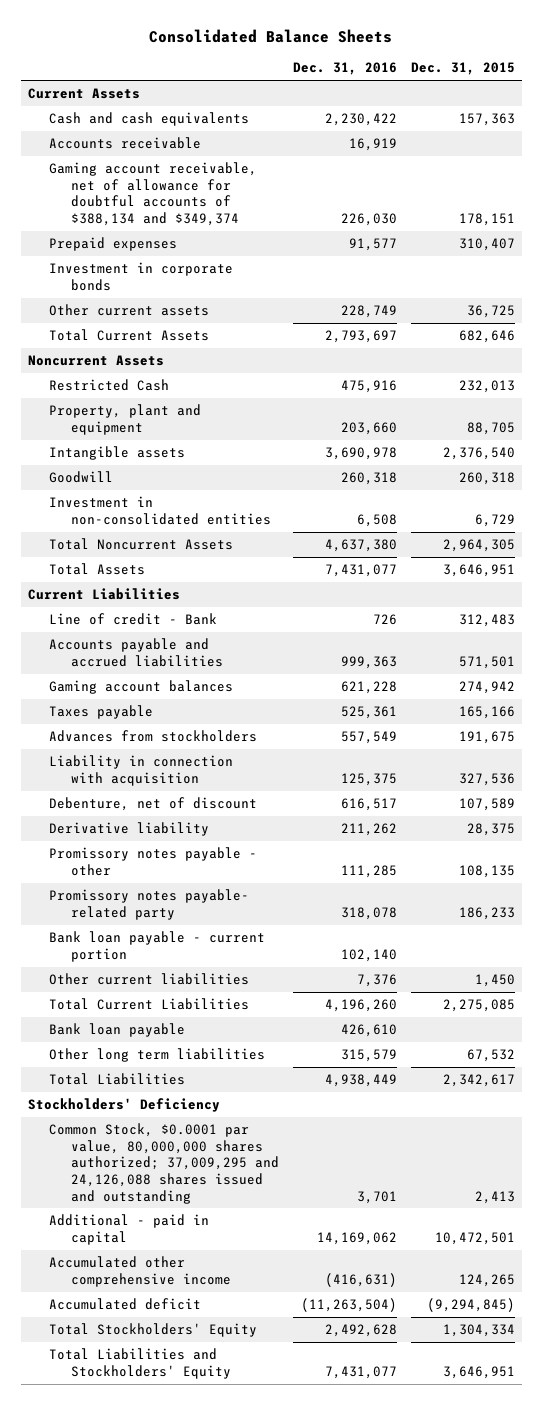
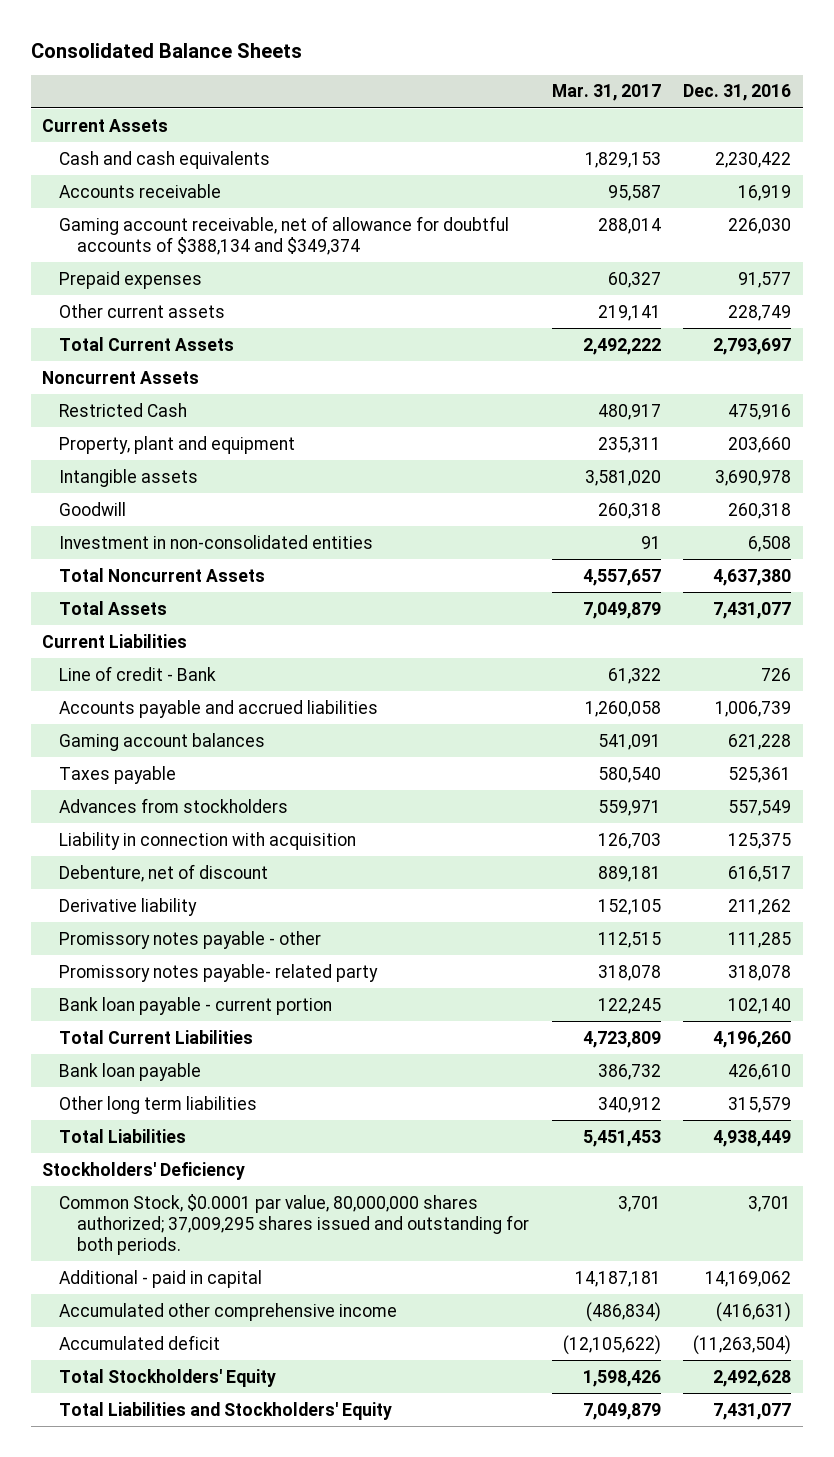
[410,62,515,76] Dec. 31, 2015 -> none
none -> [551,84,661,102] Mar. 31, 2017
[49,262,234,291] Investment in corporate bonds -> none
[340,655,397,669] 999,363 -> [715,700,792,717] 1,006,739
[49,973,250,986] Other current liabilities -> none
[49,1123,279,1204] Common Stock, $0.0001 par value, 80,000,000 shares authorized; 37,009,295 and 24,126,088 shares issued and outstanding -> [59,1193,529,1255] Common Stock, $0.0001 par value, 80,000,000 shares authorized; 37,009,295 shares issued and outstanding for both periods.

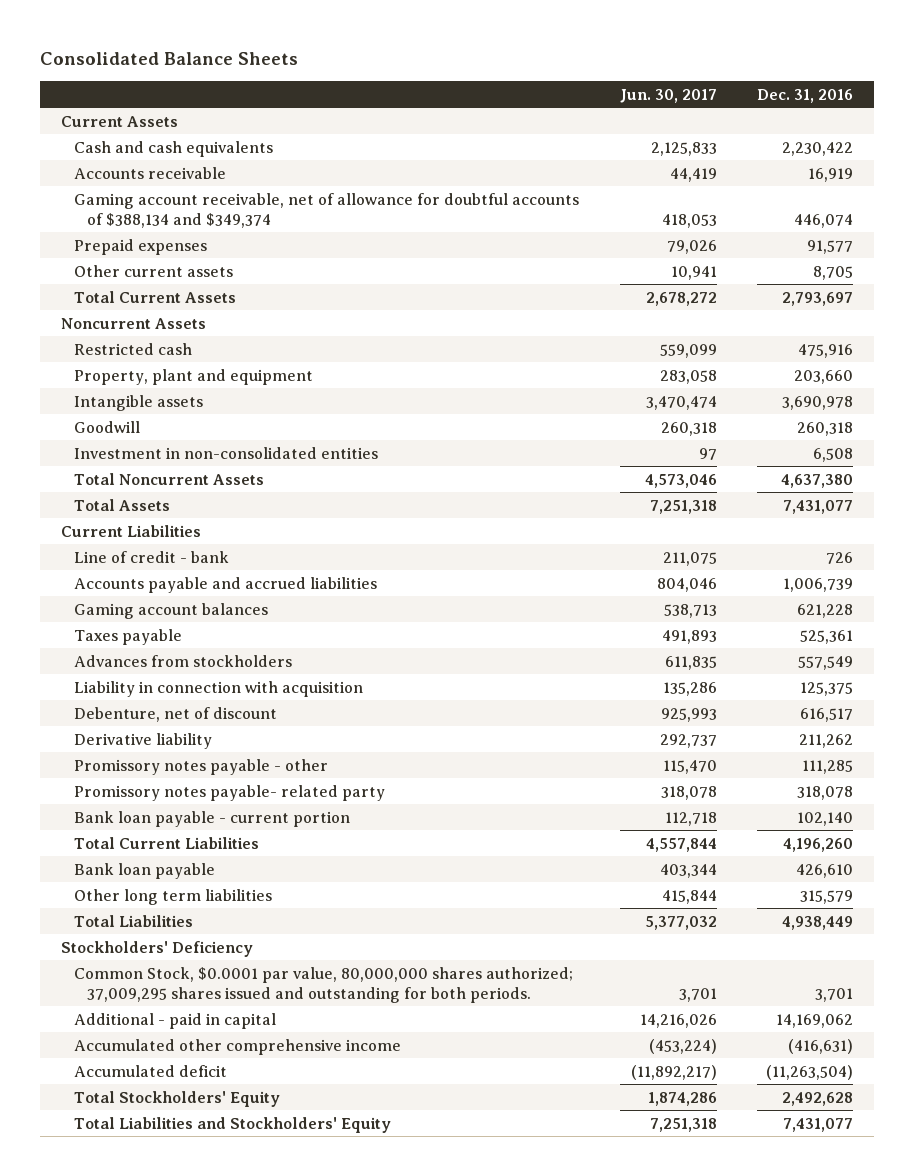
[551,84,661,102] Mar. 31, 2017 -> none
none -> [619,88,717,103] Jun. 30, 2017
[728,217,792,234] 226,030 -> [794,213,854,228] 446,074
[728,304,792,321] 228,749 -> [813,265,854,280] 8,705
[59,402,188,417] Restricted Cash -> [73,342,192,355] Restricted cash
[59,665,217,681] Line of credit - Bank -> [73,550,229,563] Line of credit - bank

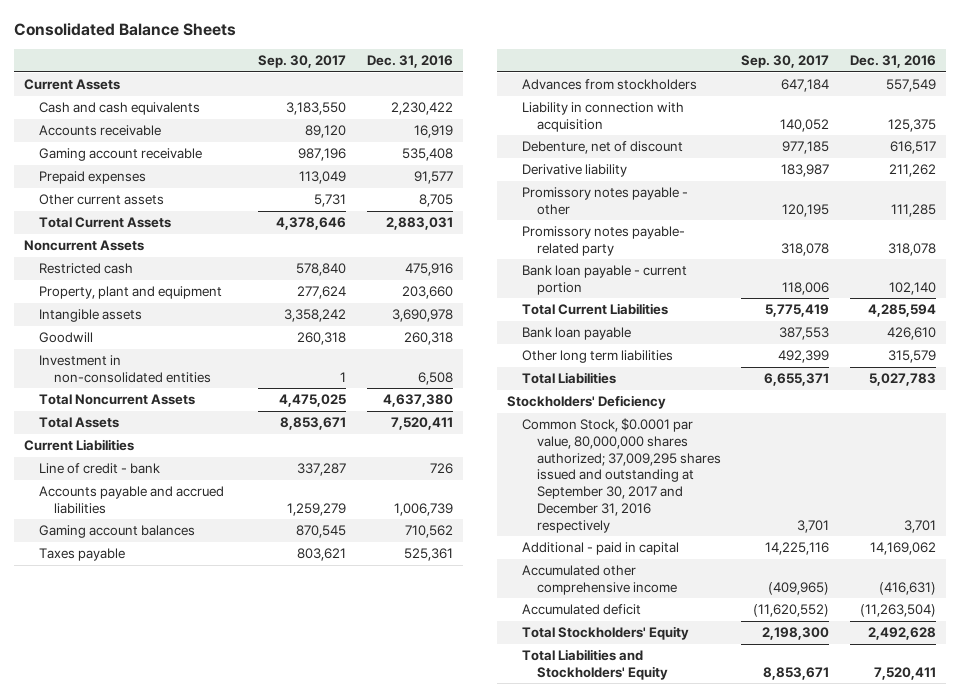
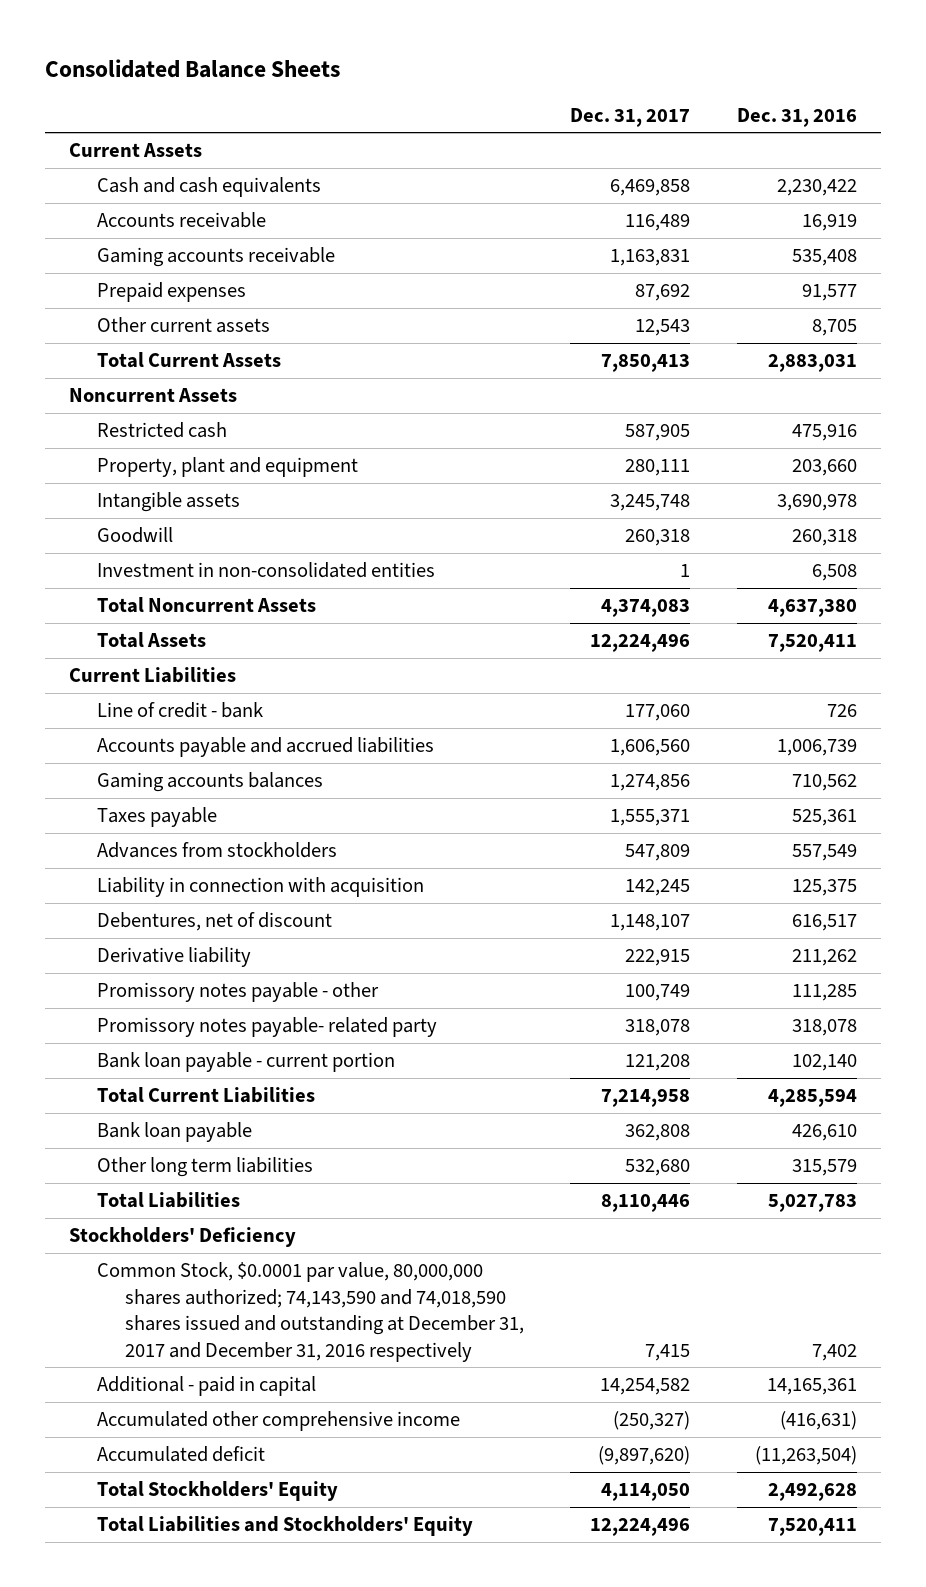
[258,55,347,69] Sep. 30, 2017 -> none
none -> [570,107,691,127] Dec. 31, 2017
[39,148,203,162] Gaming account receivable -> [96,247,335,268] Gaming accounts receivable
[39,525,196,539] Gaming account balances -> [96,772,323,793] Gaming accounts balances
[522,141,684,155] Debenture, net of discount -> [96,912,332,932] Debentures, net of discount
[522,418,722,533] Common Stock, $0.0001 par value, 80,000,000 shares authorized; 37,009,295 shares issued and outstanding at September 30, 2017 and December 31, 2016 respectively -> [96,1262,524,1362] Common Stock, $0.0001 par value, 80,000,000 shares authorized; 74,143,590 and 74,018,590 shares issued and outstanding at December 31, 2017 and December 31, 2016 respectively
[903,519,936,533] 3,701 -> [812,1343,858,1361] 7,402
[869,542,936,556] 14,169,062 -> [767,1378,858,1396] 14,165,361

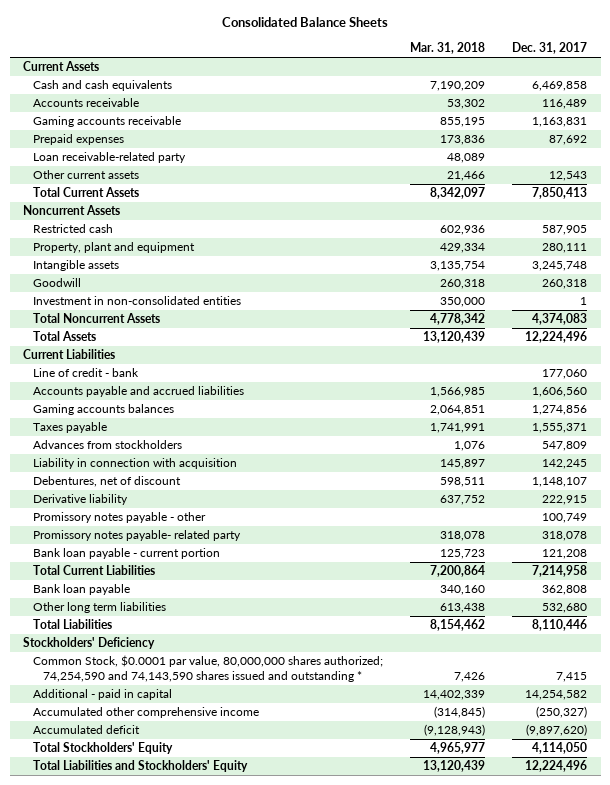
[737,107,858,127] Dec. 31, 2016 -> none
none -> [410,42,486,55] Mar. 31, 2018
none -> [33,152,187,164] Loan receivable-related party
[96,1262,524,1362] Common Stock, $0.0001 par value, 80,000,000 shares authorized; 74,143,590 and 74,018,590 shares issued and outstanding at December 31, 2017 and December 31, 2016 respectively -> [33,655,384,682] Common Stock, $0.0001 par value, 80,000,000 shares authorized; 74,254,590 and 74,143,590 shares issued and outstanding *

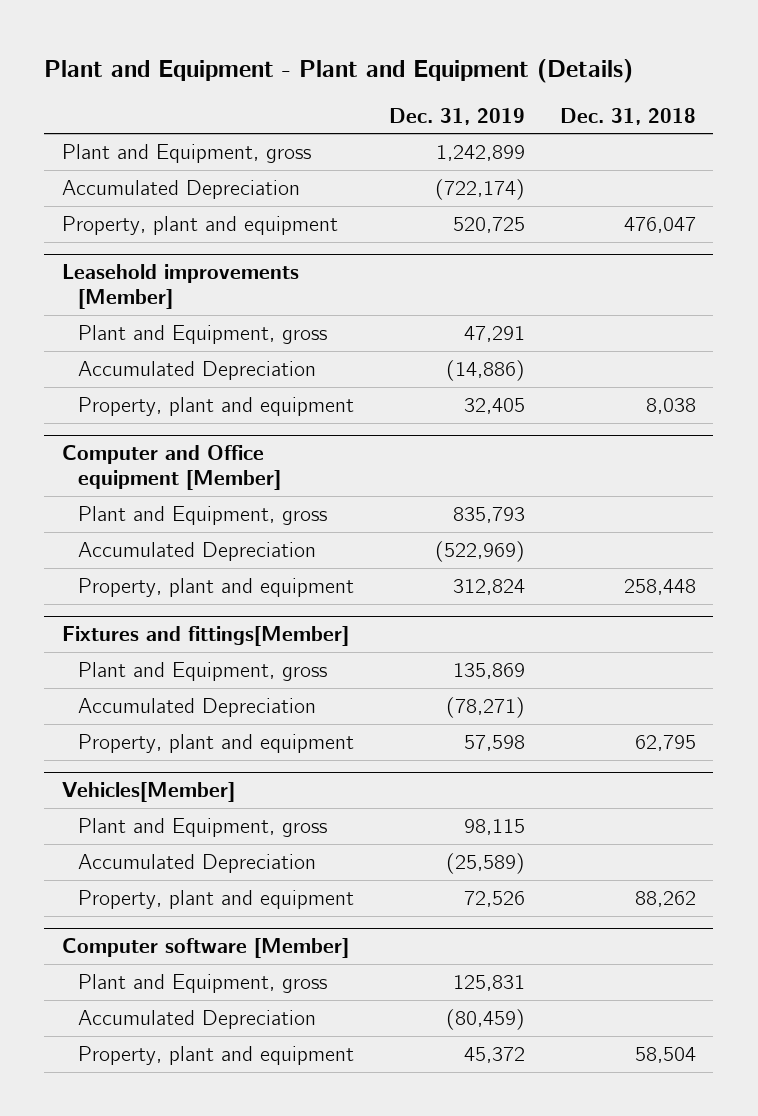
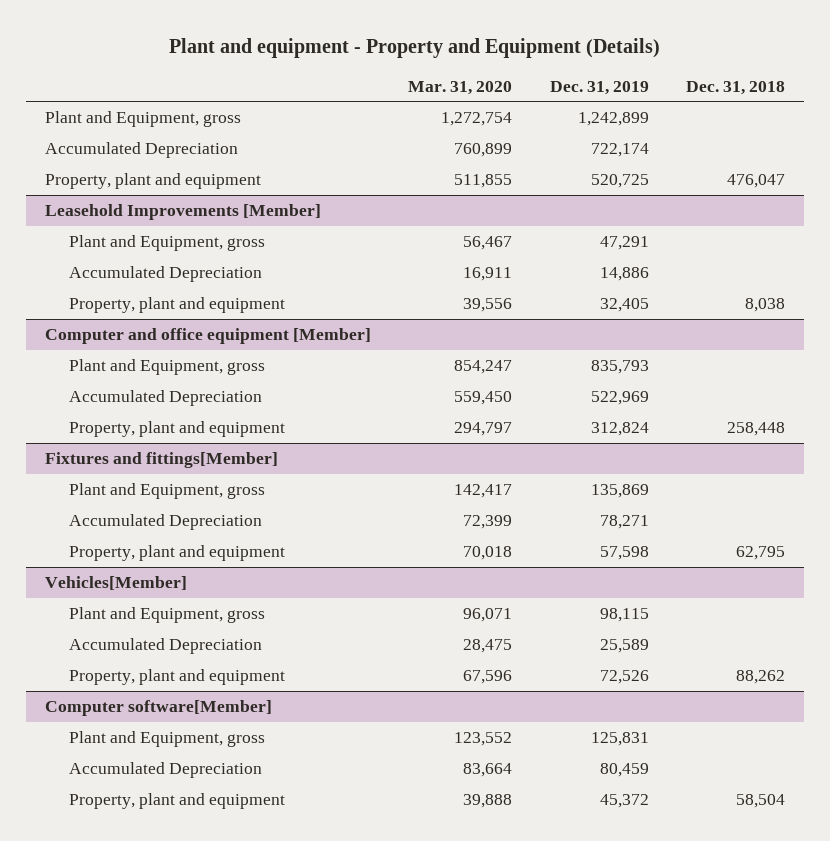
[44,58,634,83] Plant and Equipment - Plant and Equipment (Details) -> [168,38,660,59] Plant and equipment - Property and Equipment (Details)
none -> [408,80,513,95] Mar. 31, 2020
[434,179,525,201] (722,174) -> [590,143,649,158] 722,174
[61,264,299,310] Leasehold improvements [Member] -> [44,204,321,221] Leasehold Improvements [Member]
[445,360,525,382] (14,886) -> [599,267,649,282] 14,886
[61,445,281,491] Computer and Office equipment [Member] -> [44,328,371,345] Computer and office equipment [Member]
[434,541,525,563] (522,969) -> [590,391,649,406] 522,969
[445,697,525,719] (78,271) -> [599,515,649,530] 78,271
[445,853,525,875] (25,589) -> [599,639,649,654] 25,589
[61,938,349,959] Computer software [Member] -> [44,700,272,717] Computer software[Member]
[445,1009,525,1031] (80,459) -> [599,763,649,778] 80,459

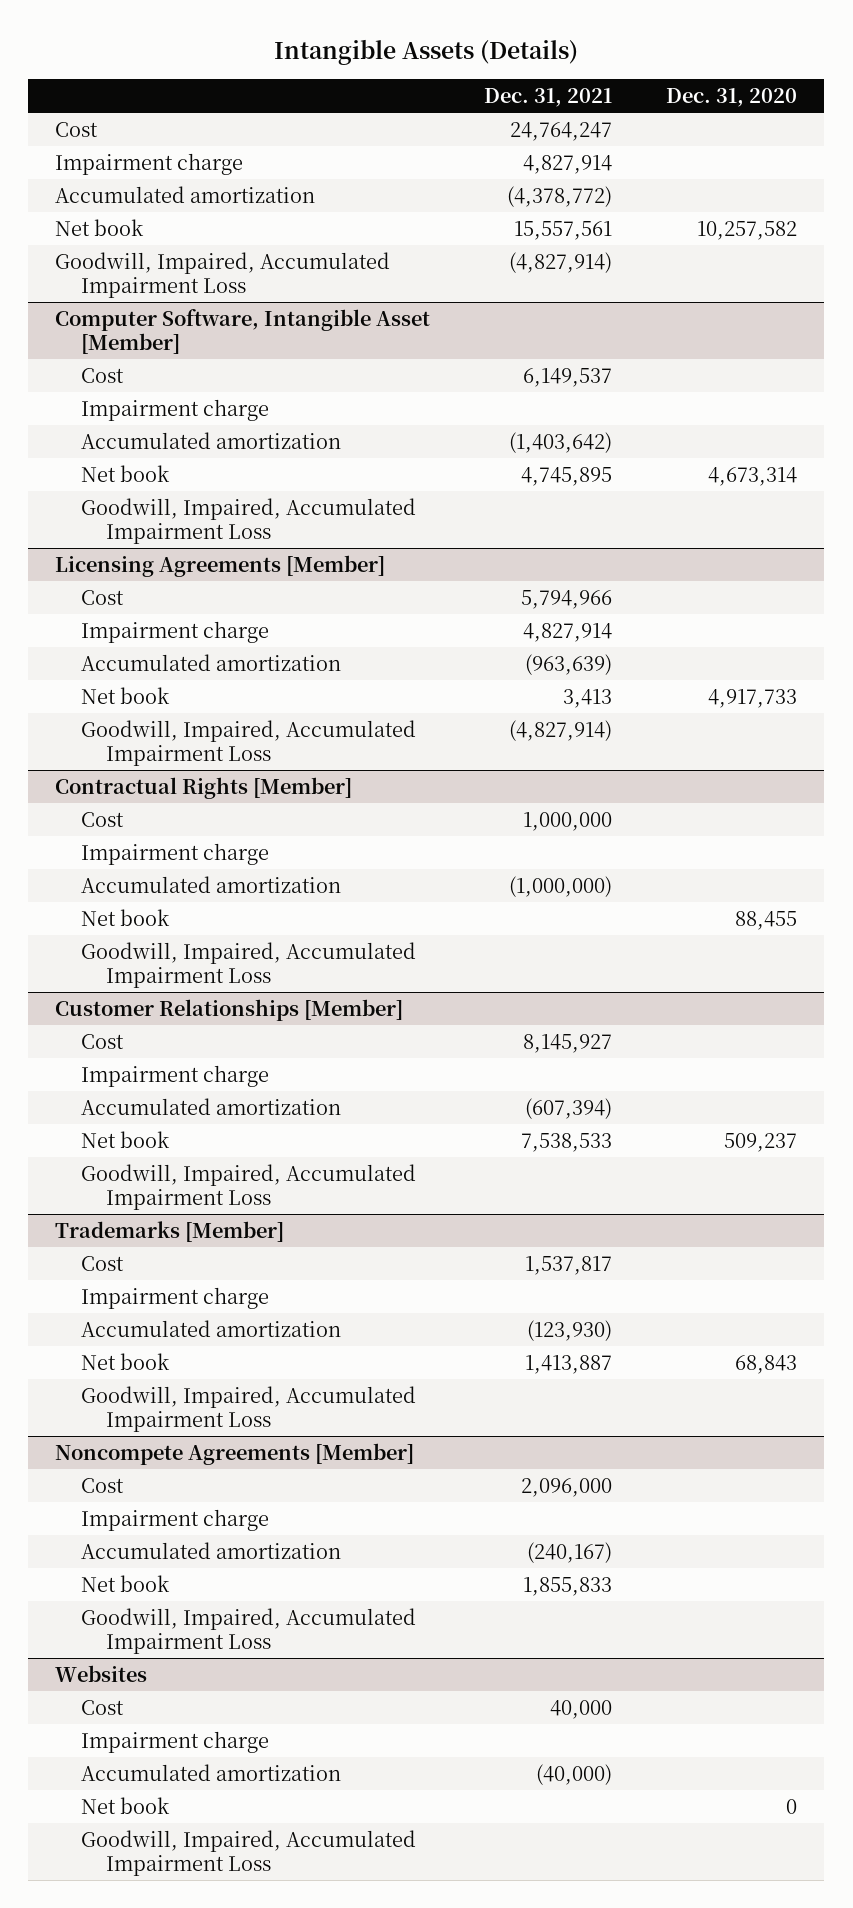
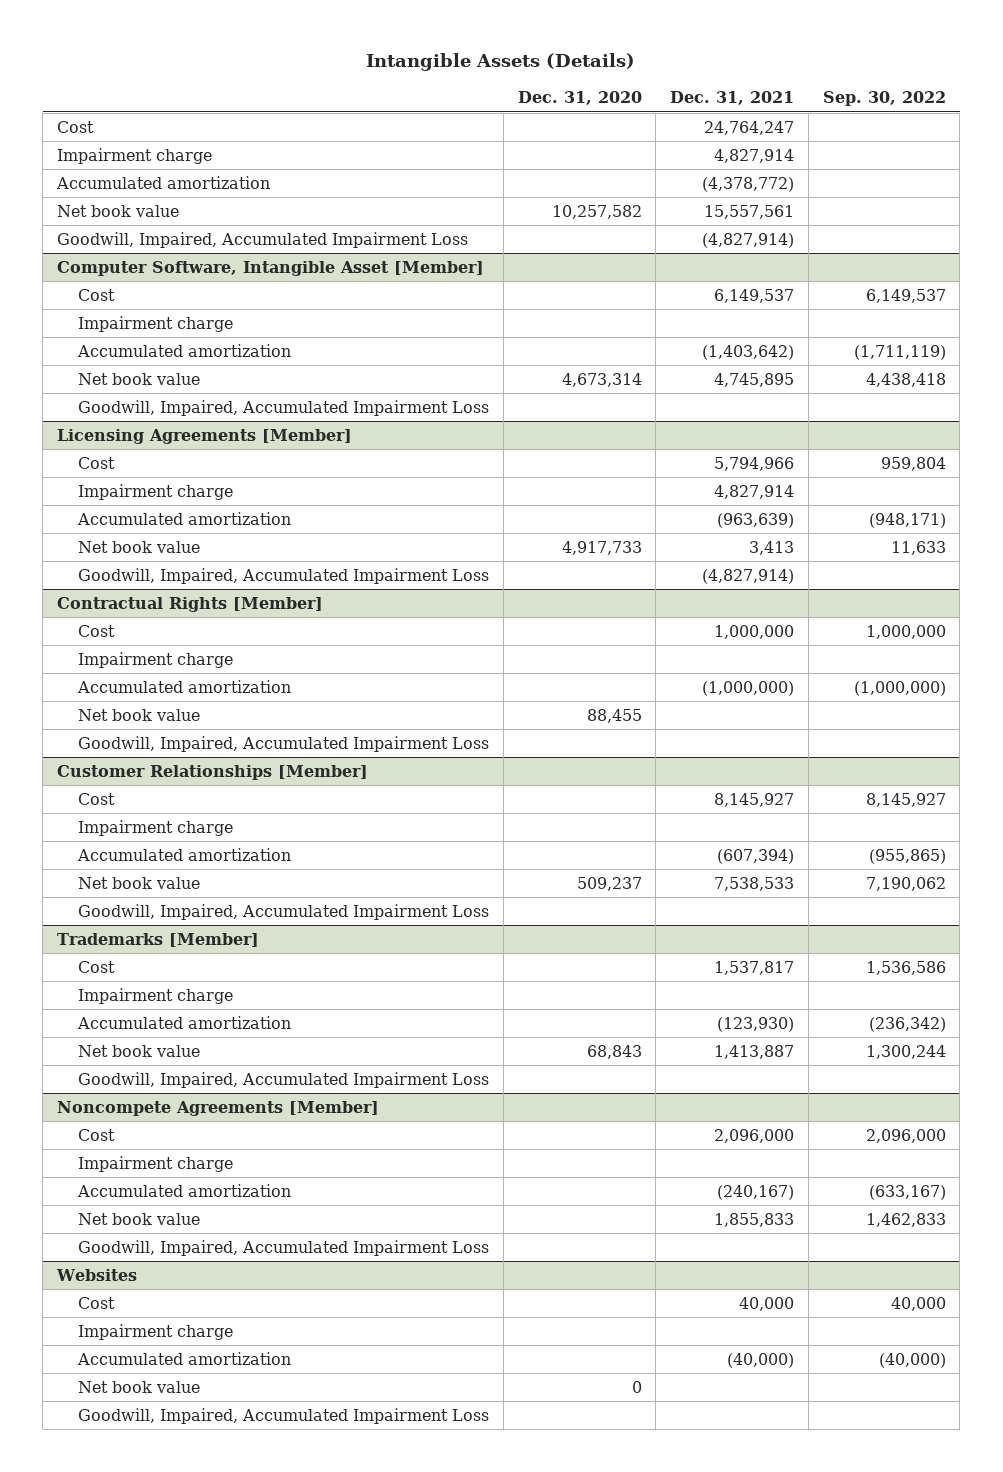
none -> [822,91,946,107] Sep. 30, 2022
[55,218,145,236] Net book -> [57,205,180,218] Net book value
[80,464,170,482] Net book -> [78,373,201,386] Net book value
[80,686,170,704] Net book -> [78,541,201,554] Net book value
[80,908,170,926] Net book -> [78,709,201,722] Net book value
[80,1130,170,1148] Net book -> [78,877,201,890] Net book value
[80,1352,170,1370] Net book -> [78,1045,201,1058] Net book value
[80,1574,170,1592] Net book -> [78,1213,201,1226] Net book value
[80,1796,170,1814] Net book -> [78,1381,201,1394] Net book value

